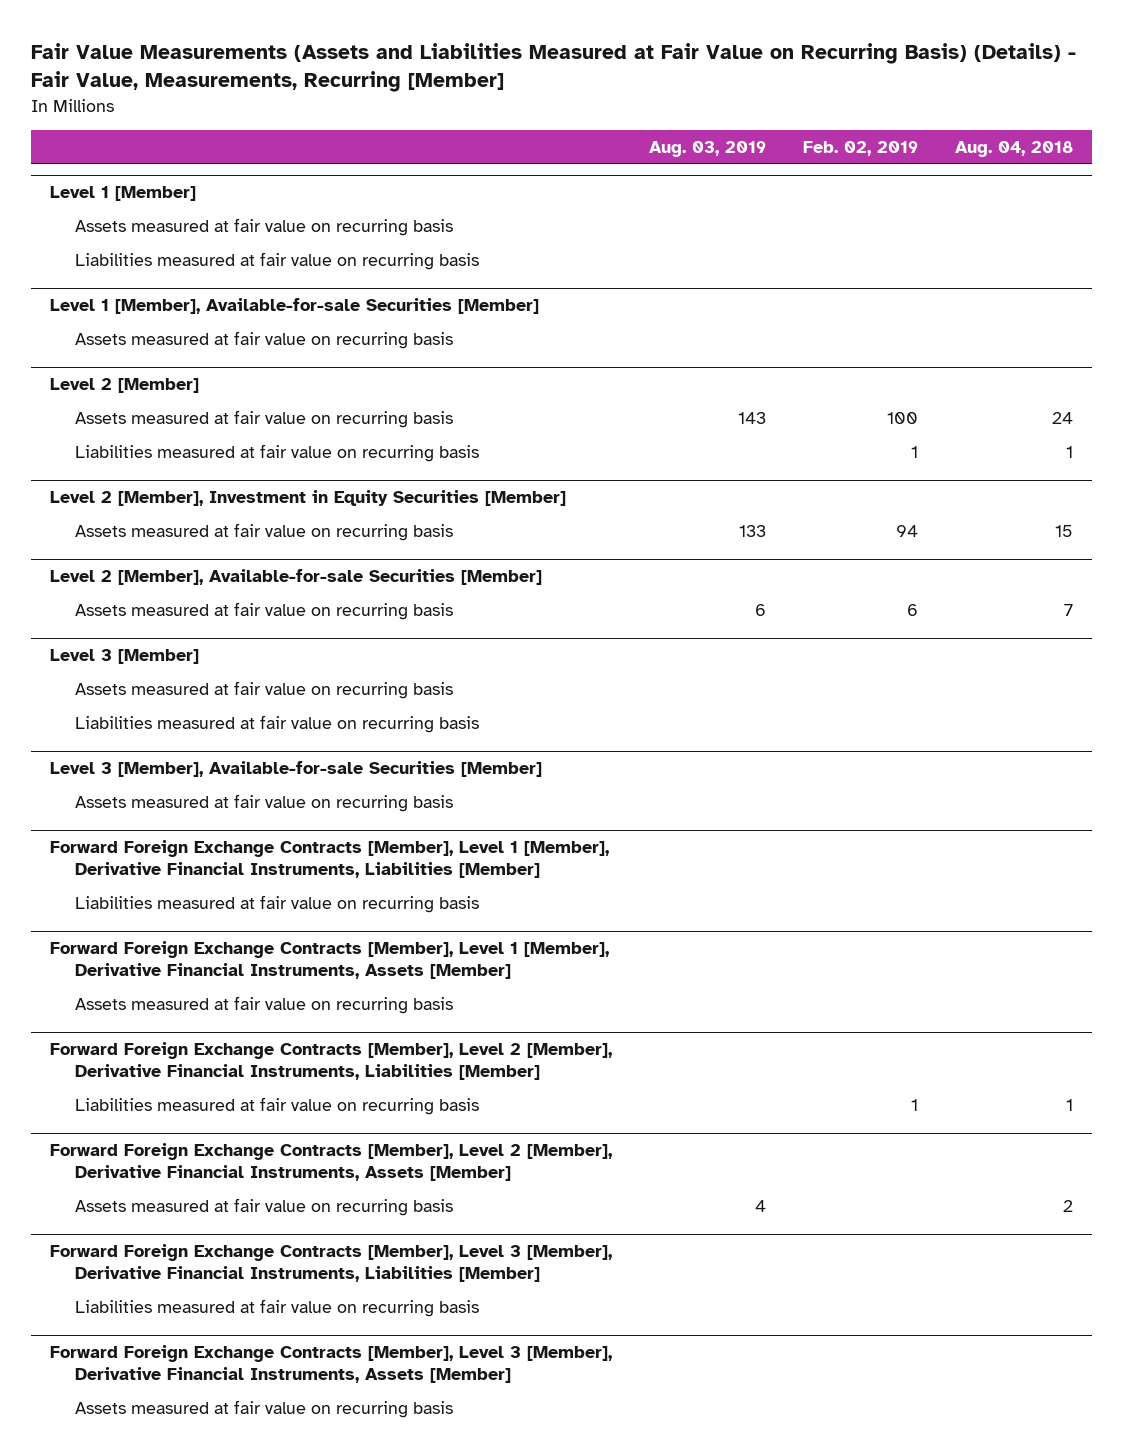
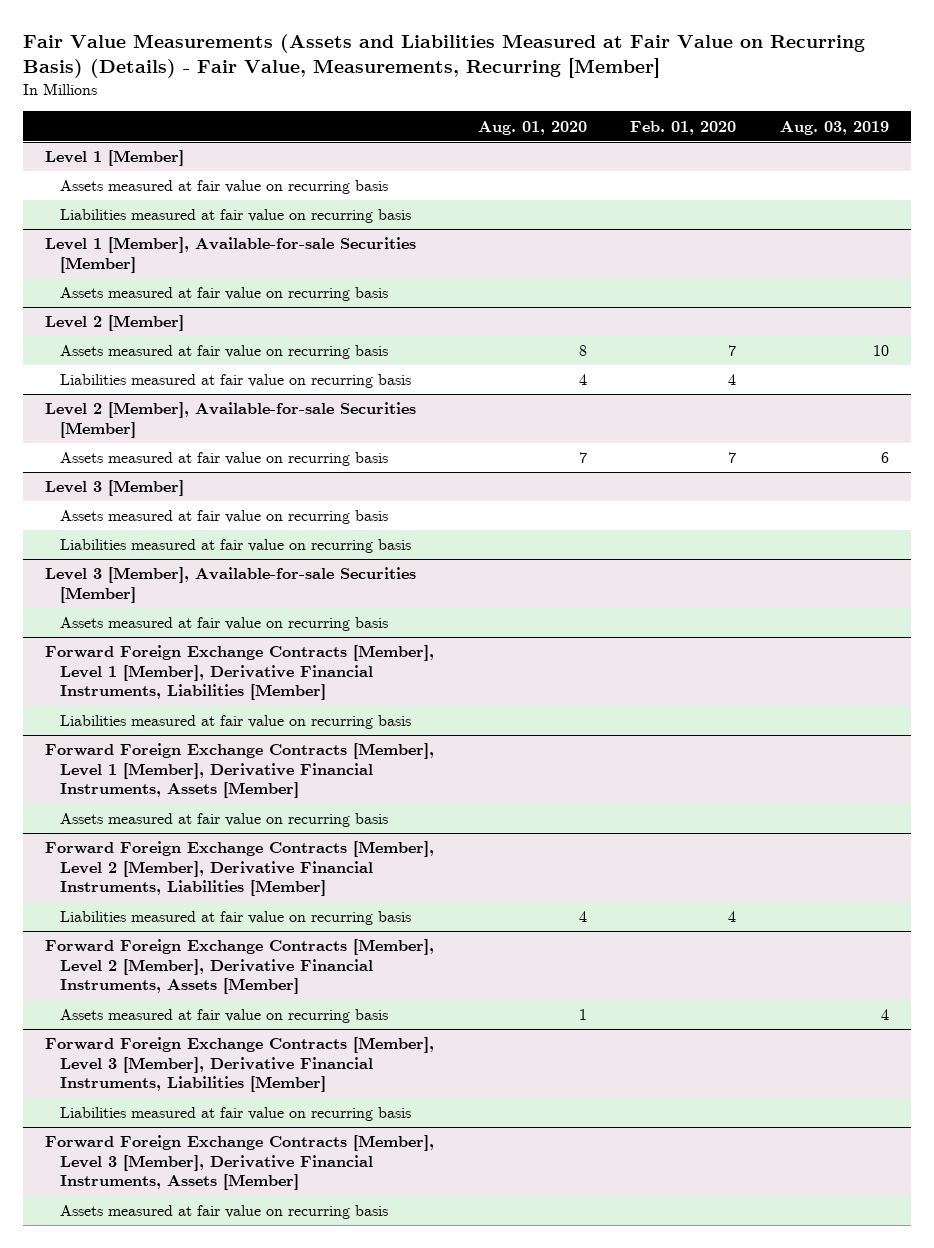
[803,140,919,156] Feb. 02, 2019 -> none
[955,140,1074,157] Aug. 04, 2018 -> none
none -> [477,120,587,135] Aug. 01, 2020
none -> [630,120,737,135] Feb. 01, 2020
[737,412,766,425] 143 -> [872,345,889,357] 10
[49,490,566,507] Level 2 [Member], Investment in Equity Securities [Member] -> none
[74,523,453,542] Assets measured at fair value on recurring basis -> none

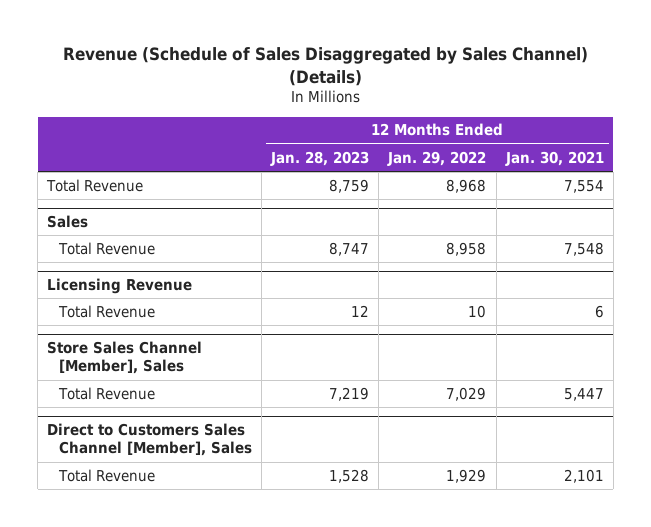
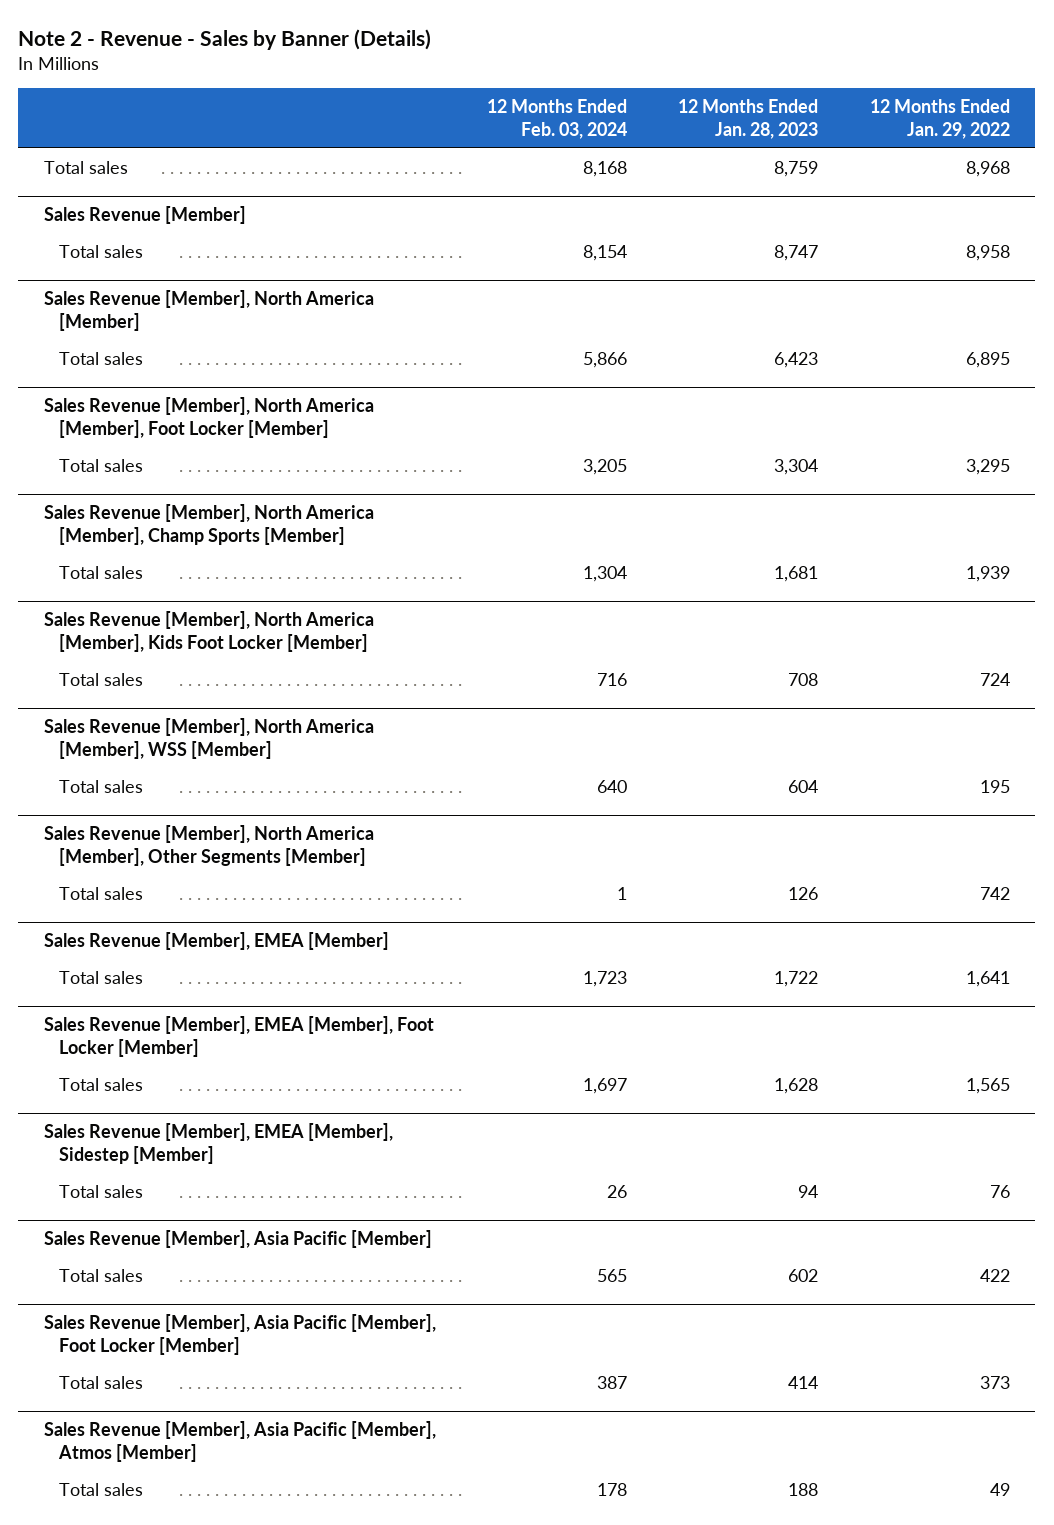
[62,47,588,86] Revenue (Schedule of Sales Disaggregated by Sales Channel) (Details) -> [18,29,432,51] Note 2 - Revenue - Sales by Banner (Details)
[504,150,604,166] Jan. 30, 2021 -> none
none -> [487,98,628,139] 12 Months Ended Feb. 03, 2024
[47,278,193,295] Licensing Revenue -> none
[47,341,203,375] Store Sales Channel [Member], Sales -> none
[47,423,253,457] Direct to Customers Sales Channel [Member], Sales -> none
[46,178,144,192] Total Revenue -> [43,160,128,174] Total sales
[47,215,89,229] Sales -> [43,206,246,225] Sales Revenue [Member]
[58,241,156,255] Total Revenue -> [58,244,143,258] Total sales
none -> [43,290,374,332] Sales Revenue [Member], North America [Member]
[58,304,156,318] Total Revenue -> [58,351,143,365] Total sales
[351,304,370,317] 12 -> [774,351,819,368] 6,423
[468,304,487,318] 10 -> [965,351,1010,368] 6,895
none -> [43,397,374,439] Sales Revenue [Member], North America [Member], Foot Locker [Member]
[58,386,156,400] Total Revenue -> [58,458,143,472] Total sales
[329,386,370,401] 7,219 -> [774,458,819,475] 3,304
[446,386,487,401] 7,029 -> [965,458,1010,475] 3,295
none -> [43,504,374,546] Sales Revenue [Member], North America [Member], Champ Sports [Member]
[58,468,156,482] Total Revenue -> [58,565,143,579] Total sales
[329,468,370,483] 1,528 -> [774,565,819,582] 1,681
[446,468,487,483] 1,929 -> [965,565,1010,582] 1,939
none -> [43,611,374,653] Sales Revenue [Member], North America [Member], Kids Foot Locker [Member]
none -> [58,672,143,686] Total sales
none -> [43,718,374,760] Sales Revenue [Member], North America [Member], WSS [Member]
none -> [58,779,143,793] Total sales
none -> [43,825,374,867] Sales Revenue [Member], North America [Member], Other Segments [Member]
none -> [58,886,143,900] Total sales
none -> [43,932,389,951] Sales Revenue [Member], EMEA [Member]
none -> [58,970,143,984] Total sales
none -> [43,1016,434,1058] Sales Revenue [Member], EMEA [Member], Foot Locker [Member]
none -> [58,1077,143,1091] Total sales
none -> [43,1123,393,1165] Sales Revenue [Member], EMEA [Member], Sidestep [Member]
none -> [58,1184,143,1198] Total sales
none -> [43,1230,432,1249] Sales Revenue [Member], Asia Pacific [Member]
none -> [58,1268,143,1282] Total sales
none -> [43,1314,436,1356] Sales Revenue [Member], Asia Pacific [Member], Foot Locker [Member]
none -> [58,1375,143,1389] Total sales
none -> [43,1421,436,1463] Sales Revenue [Member], Asia Pacific [Member], Atmos [Member]
none -> [58,1482,143,1496] Total sales

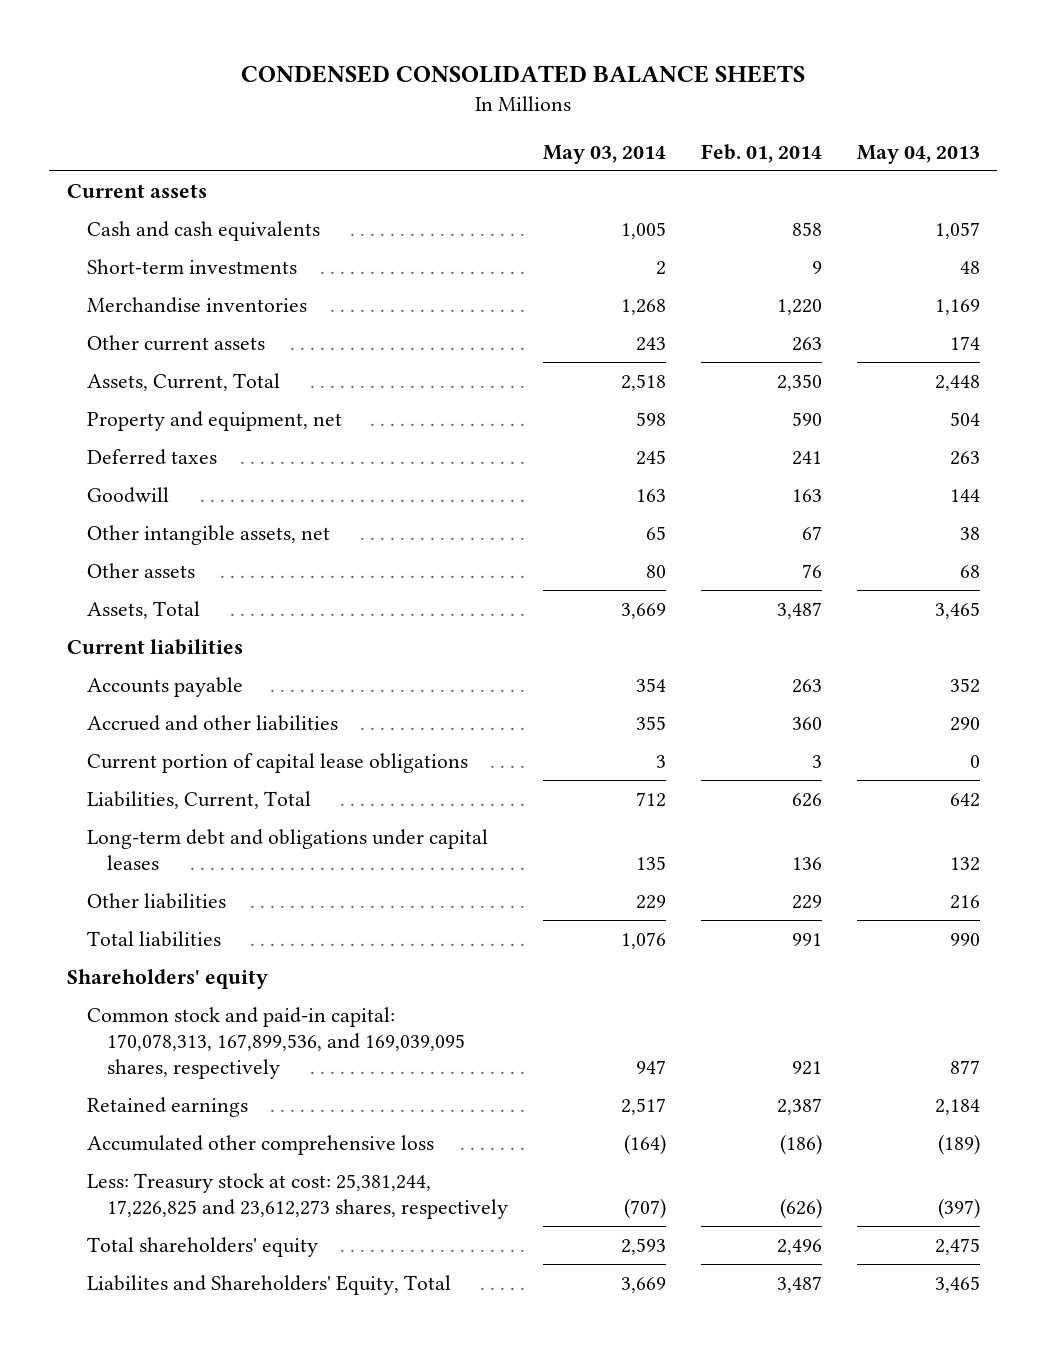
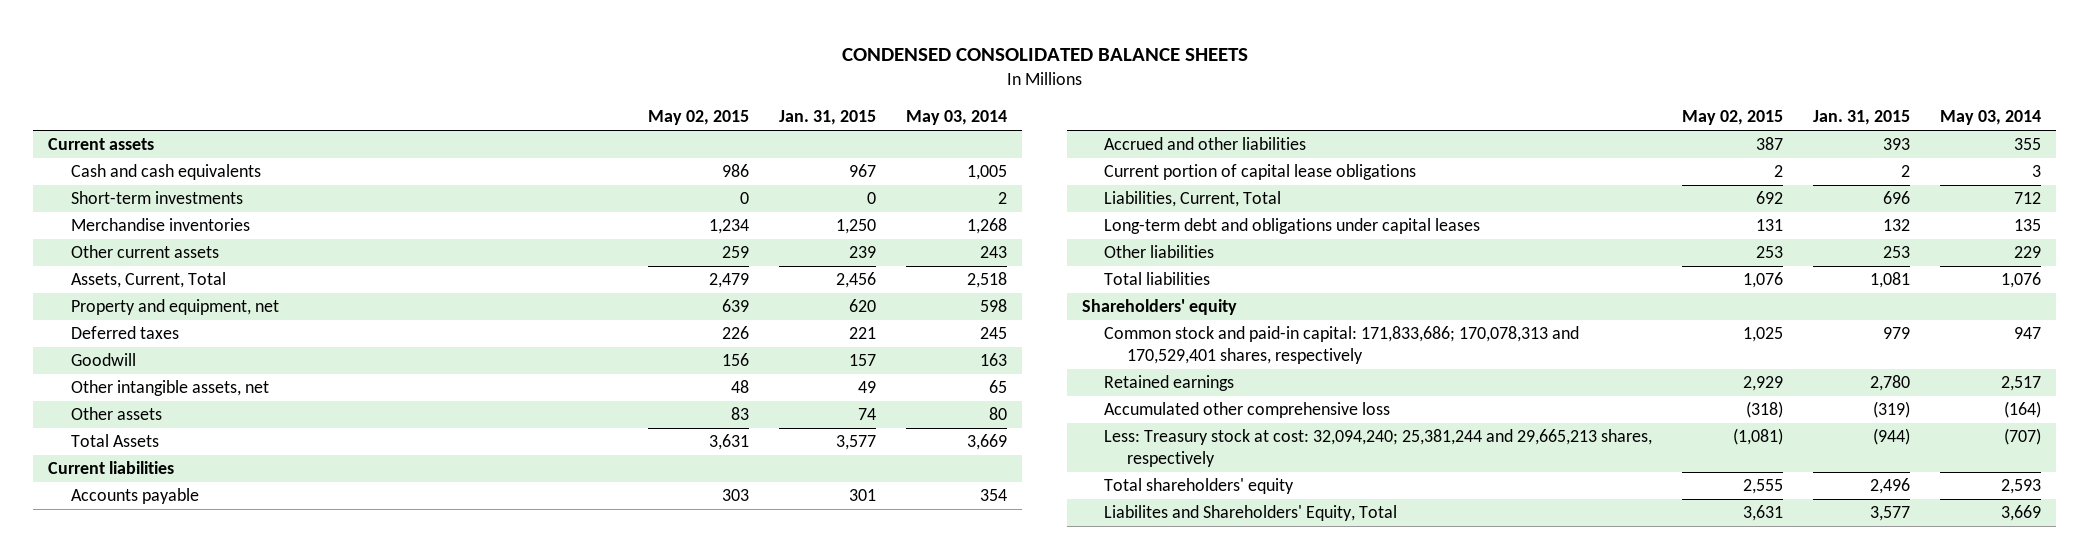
[700,143,822,163] Feb. 01, 2014 -> none
[856,144,980,164] May 04, 2013 -> none
none -> [648,110,750,126] May 02, 2015
none -> [779,110,877,126] Jan. 31, 2015
[86,601,200,620] Assets, Total -> [70,434,159,448] Total Assets
[86,1007,465,1079] Common stock and paid-in capital: 170,078,313, 167,899,536, and 169,039,095 shares, respectively -> [1104,326,1580,365] Common stock and paid-in capital: 171,833,686; 170,078,313 and 170,529,401 shares, respectively
[86,1173,508,1219] Less: Treasury stock at cost: 25,381,244, 17,226,825 and 23,612,273 shares, respectively -> [1104,429,1653,468] Less: Treasury stock at cost: 32,094,240; 25,381,244 and 29,665,213 shares, respectively

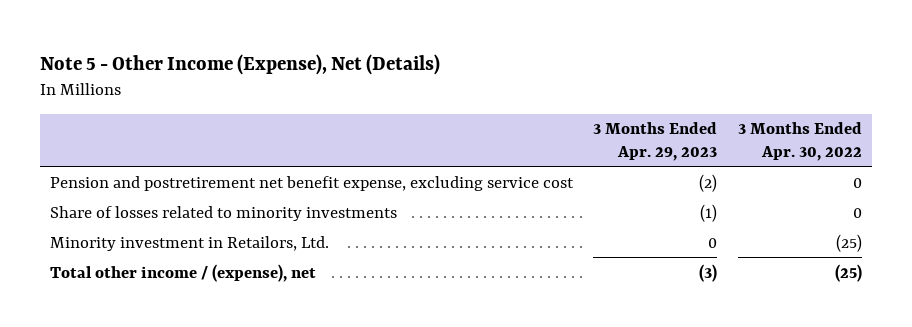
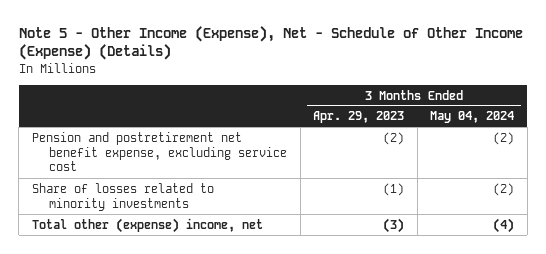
[40,53,441,75] Note 5 - Other Income (Expense), Net (Details) -> [18,25,523,61] Note 5 - Other Income (Expense), Net - Schedule of Other Income (Expense) (Details)
[737,122,862,161] 3 Months Ended Apr. 30, 2022 -> none
none -> [430,111,515,124] May 04, 2024
[50,235,330,251] Minority investment in Retailors, Ltd. -> none
[50,263,317,282] Total other income / (expense), net -> [31,217,263,233] Total other (expense) income, net

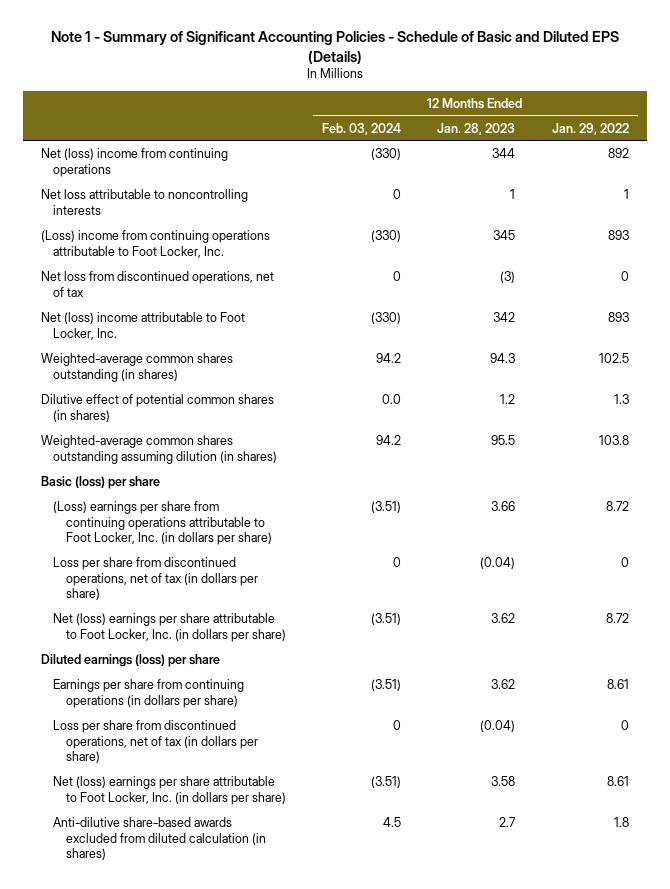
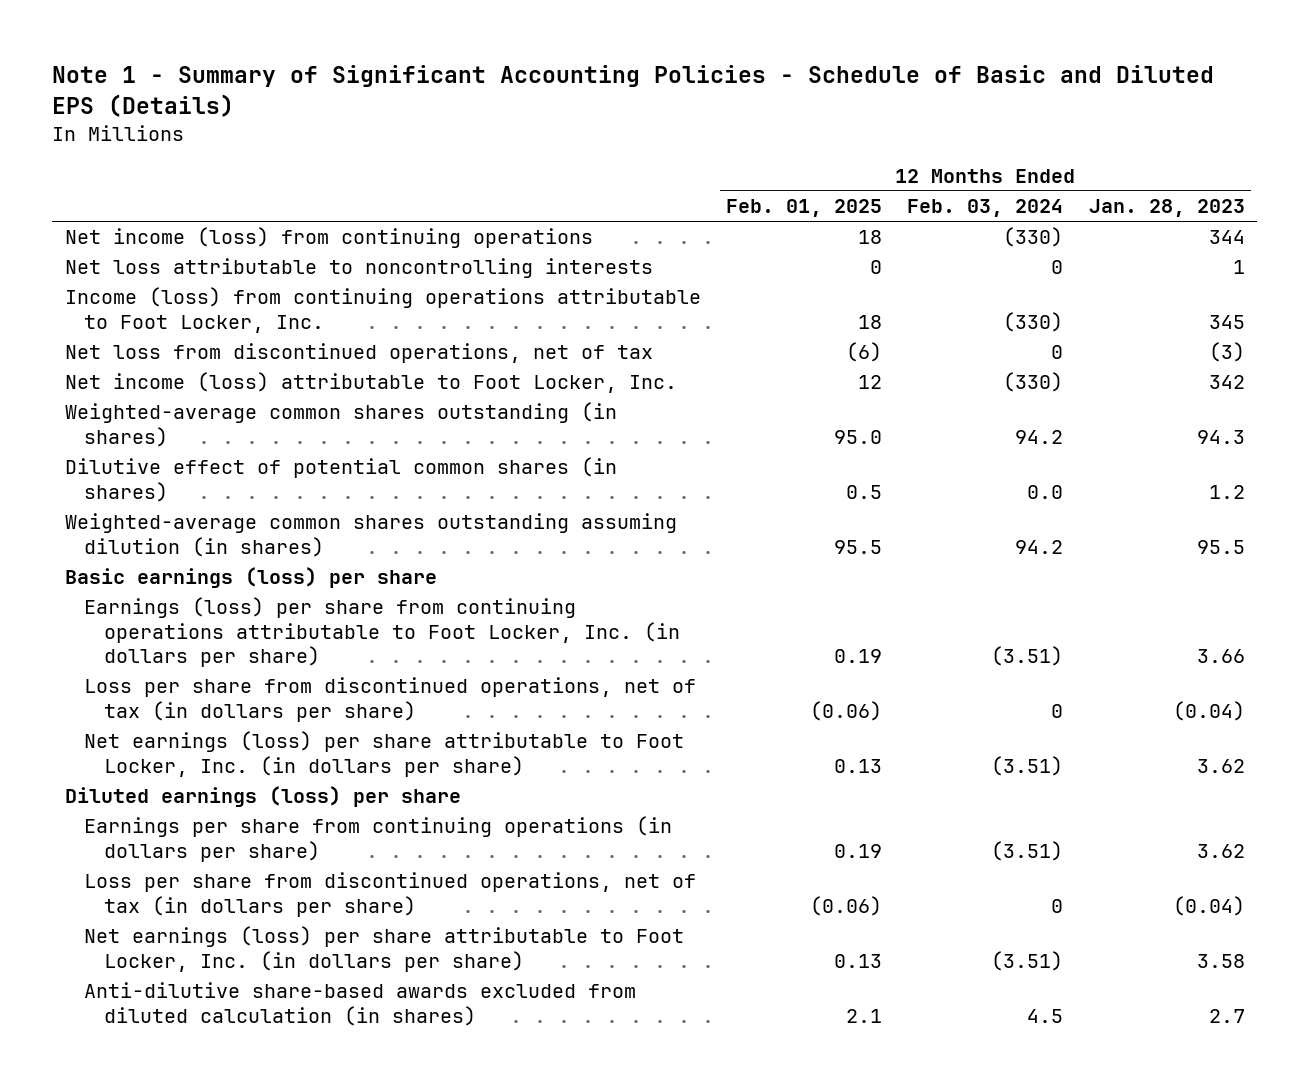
[551,122,629,135] Jan. 29, 2022 -> none
none -> [726,199,883,218] Feb. 01, 2025
[41,147,229,177] Net (loss) income from continuing operations -> [64,227,593,249] Net income (loss) from continuing operations
[41,229,271,258] (Loss) income from continuing operations attributable to Foot Locker, Inc. -> [64,287,701,333] Income (loss) from continuing operations attributable to Foot Locker, Inc.
[41,311,246,340] Net (loss) income attributable to Foot Locker, Inc. -> [64,372,677,394] Net income (loss) attributable to Foot Locker, Inc.
[41,475,161,489] Basic (loss) per share -> [64,567,437,589] Basic earnings (loss) per share
[53,500,272,546] (Loss) earnings per share from continuing operations attributable to Foot Locker, Inc. (in dollars per share) -> [84,597,680,667] Earnings (loss) per share from continuing operations attributable to Foot Locker, Inc. (in dollars per share)
[53,612,286,642] Net (loss) earnings per share attributable to Foot Locker, Inc. (in dollars per share) -> [84,731,685,777] Net earnings (loss) per share attributable to Foot Locker, Inc. (in dollars per share)
[53,775,286,805] Net (loss) earnings per share attributable to Foot Locker, Inc. (in dollars per share) -> [84,926,685,972] Net earnings (loss) per share attributable to Foot Locker, Inc. (in dollars per share)

